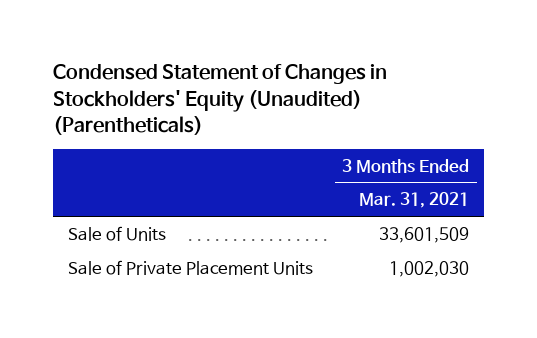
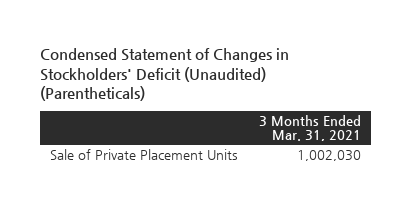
[53,64,388,135] Condensed Statement of Changes in Stockholders' Equity (Unaudited) (Parentheticals) -> [39,48,289,102] Condensed Statement of Changes in Stockholders' Deficit (Unaudited) (Parentheticals)
[67,225,166,241] Sale of Units -> none

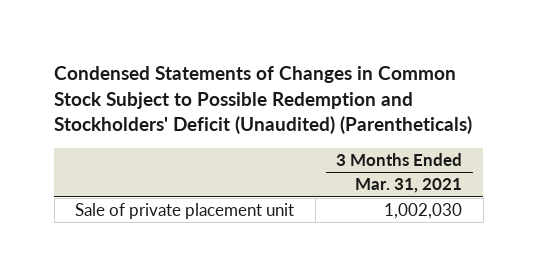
[39,48,289,102] Condensed Statement of Changes in Stockholders' Deficit (Unaudited) (Parentheticals) -> [54,66,473,135] Condensed Statements of Changes in Common Stock Subject to Possible Redemption and Stockholders' Deficit (Unaudited) (Parentheticals)
[50,148,239,160] Sale of Private Placement Units -> [75,203,295,220] Sale of private placement unit

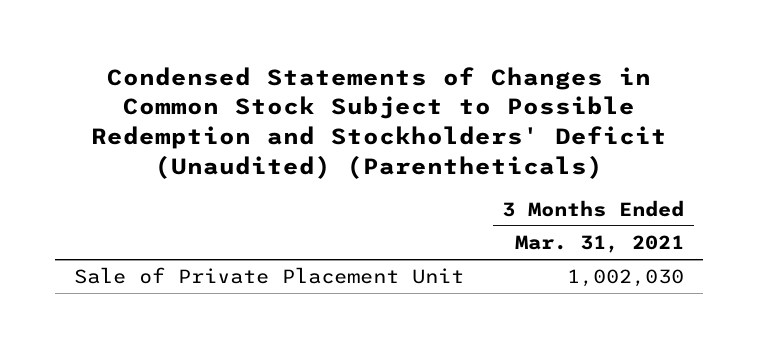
[75,203,295,220] Sale of private placement unit -> [74,267,465,285] Sale of Private Placement Unit

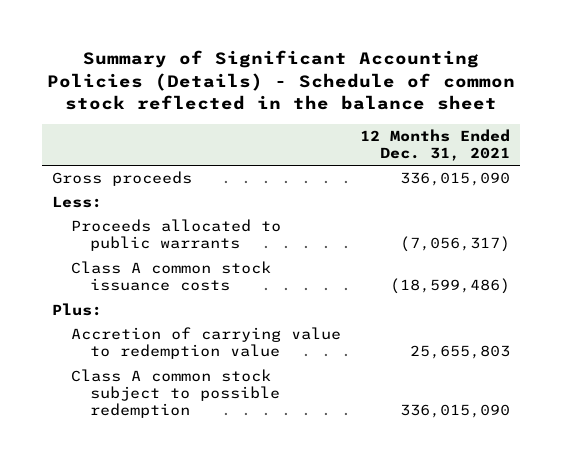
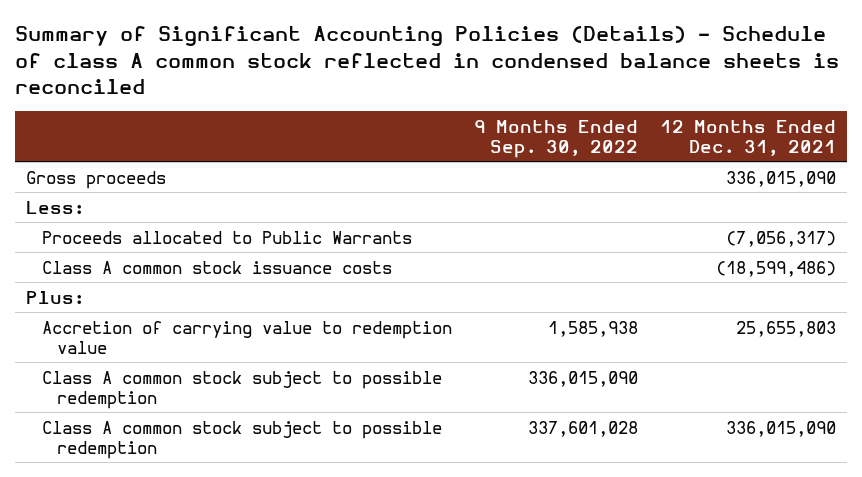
[46,50,515,111] Summary of Significant Accounting Policies (Details) - Schedule of common stock reflected in the balance sheet -> [14,26,839,95] Summary of Significant Accounting Policies (Details) - Schedule of class A common stock reflected in condensed balance sheets is reconciled
none -> [473,119,638,158] 9 Months Ended Sep. 30, 2022
[70,219,281,252] Proceeds allocated to public warrants -> [41,230,412,244] Proceeds allocated to Public Warrants
none -> [41,370,442,409] Class A common stock subject to possible redemption

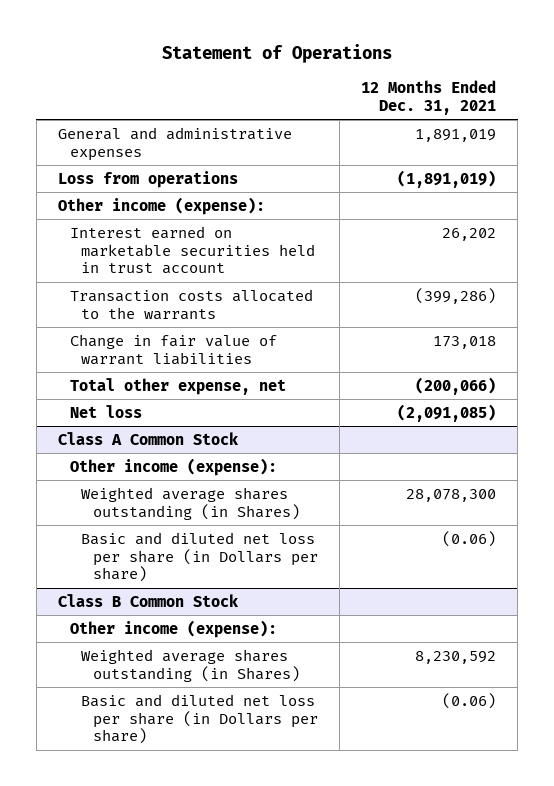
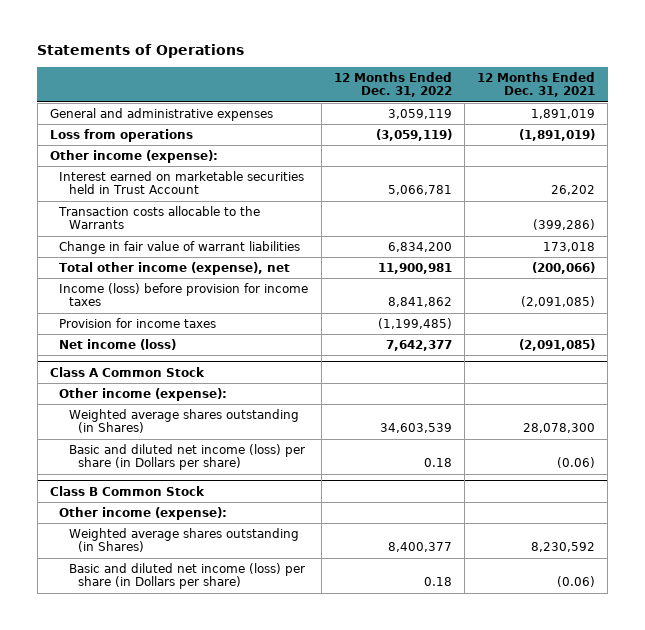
[161,44,392,64] Statement of Operations -> [37,44,245,59] Statements of Operations
none -> [333,71,452,98] 12 Months Ended Dec. 31, 2022
[69,225,316,275] Interest earned on marketable securities held in trust account -> [59,170,305,195] Interest earned on marketable securities held in Trust Account
[69,288,313,320] Transaction costs allocated to the warrants -> [58,205,261,230] Transaction costs allocable to the Warrants
[69,377,286,395] Total other expense, net -> [59,261,291,275] Total other income (expense), net
none -> [59,282,309,307] Income (loss) before provision for income taxes
none -> [59,317,217,328] Provision for income taxes
[69,404,142,418] Net loss -> [59,338,177,350] Net income (loss)
[81,531,318,583] Basic and diluted net loss per share (in Dollars per share) -> [68,443,305,471] Basic and diluted net income (loss) per share (in Dollars per share)
[81,693,318,745] Basic and diluted net loss per share (in Dollars per share) -> [68,562,305,590] Basic and diluted net income (loss) per share (in Dollars per share)

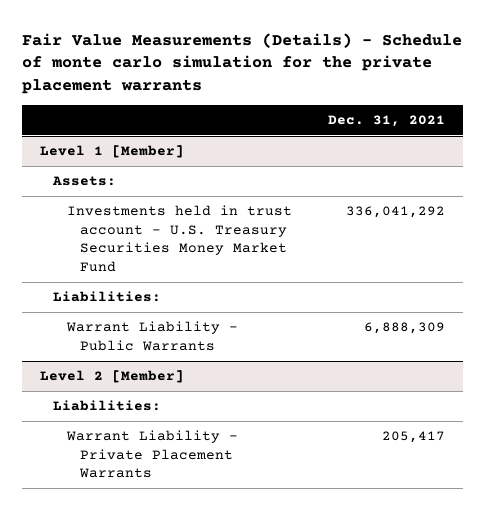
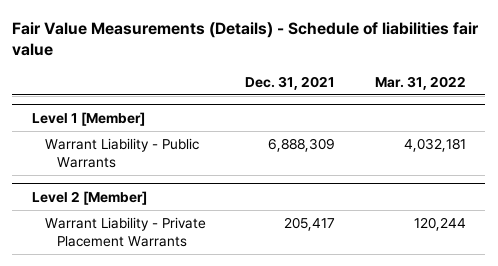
[22,32,463,95] Fair Value Measurements (Details) - Schedule of monte carlo simulation for the private placement warrants -> [12,21,480,57] Fair Value Measurements (Details) - Schedule of liabilities fair value
none -> [374,75,466,90] Mar. 31, 2022
[52,176,117,187] Assets: -> none
[66,205,292,273] Investments held in trust account - U.S. Treasury Securities Money Market Fund -> none
[53,291,162,303] Liabilities: -> none
[53,400,162,412] Liabilities: -> none

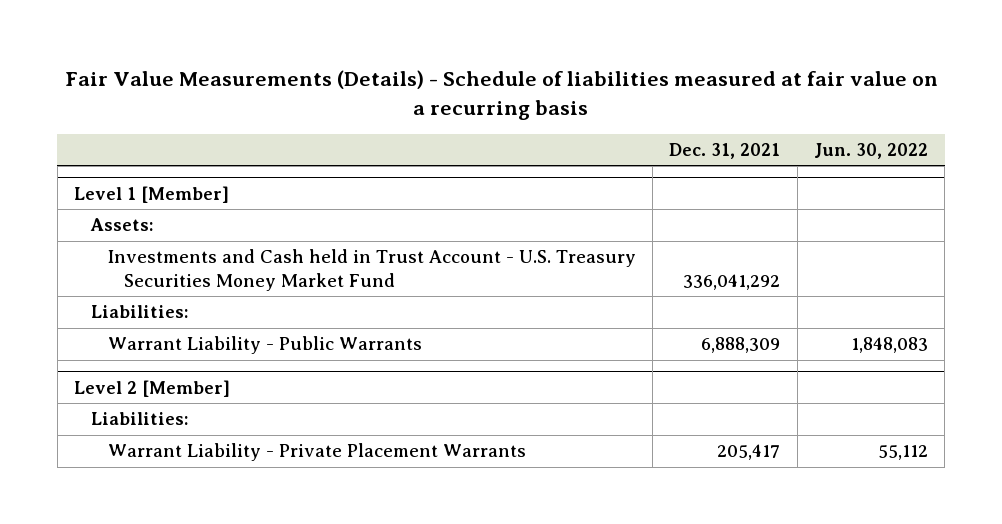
[12,21,480,57] Fair Value Measurements (Details) - Schedule of liabilities fair value -> [65,70,939,120] Fair Value Measurements (Details) - Schedule of liabilities measured at fair value on a recurring basis
[374,75,466,90] Mar. 31, 2022 -> none
none -> [813,142,928,159] Jun. 30, 2022
none -> [89,218,154,232] Assets:
none -> [107,249,636,291] Investments and Cash held in Trust Account - U.S. Treasury Securities Money Market Fund
none -> [90,305,189,319] Liabilities:
none -> [90,412,189,426] Liabilities:

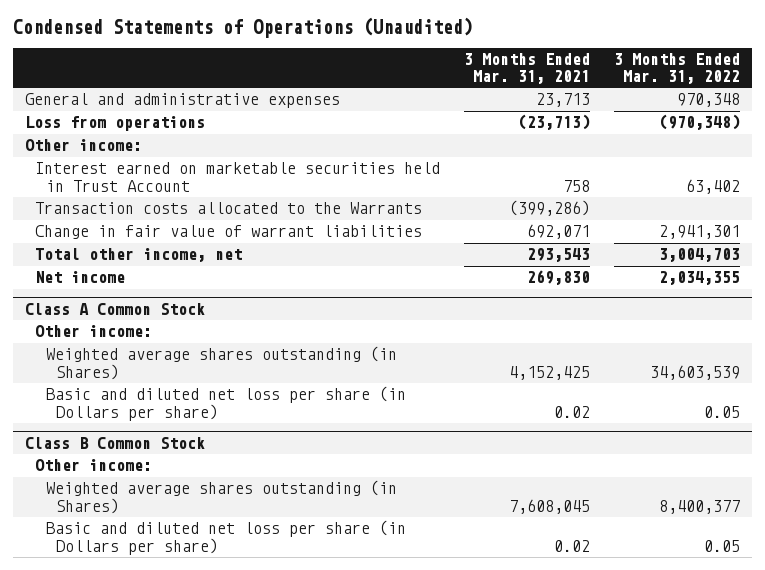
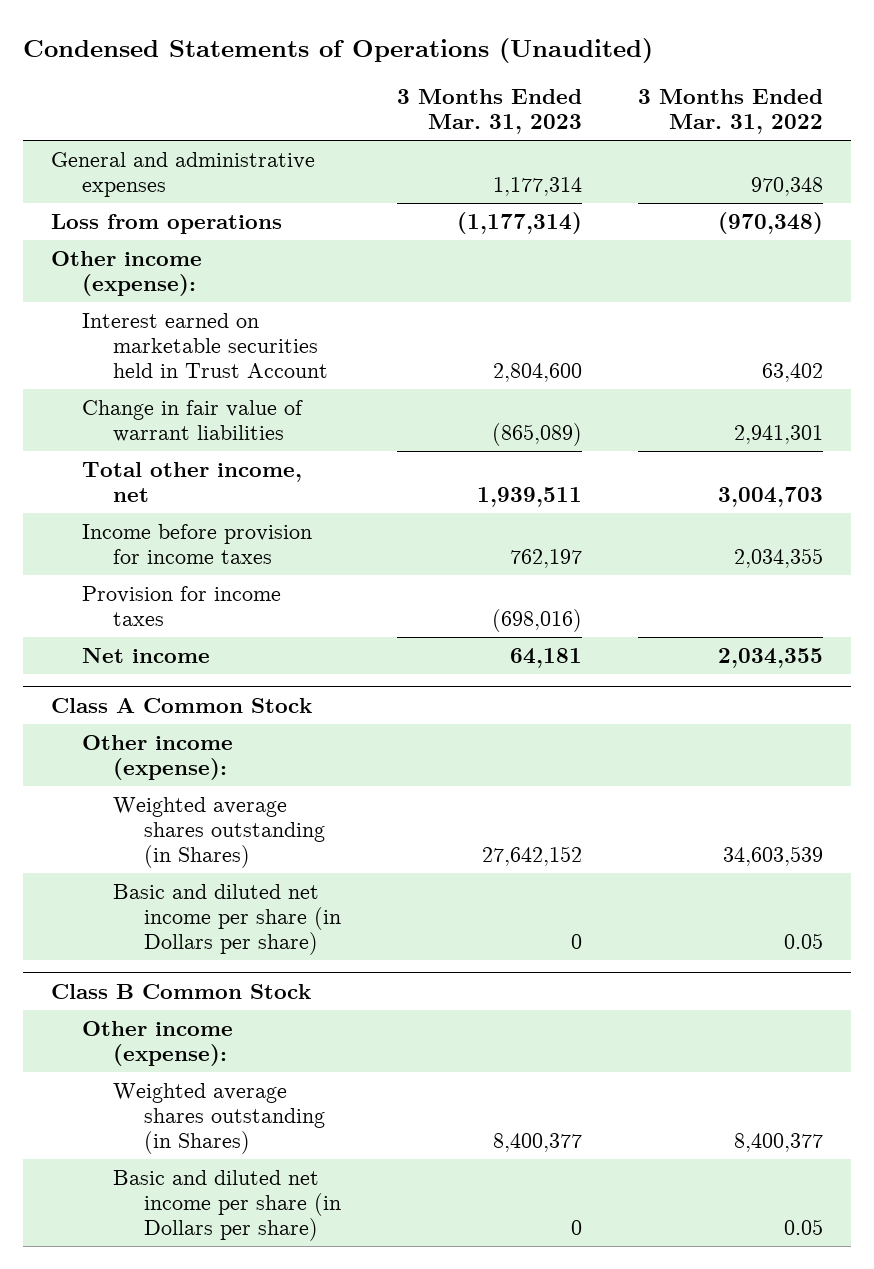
[464,53,591,85] 3 Months Ended Mar. 31, 2021 -> none
none -> [396,88,582,134] 3 Months Ended Mar. 31, 2023
[25,139,143,152] Other income: -> [51,251,203,297] Other income (expense):
[35,202,423,215] Transaction costs allocated to the Warrants -> none
none -> [82,524,313,565] Income before provision for income taxes
none -> [82,586,282,627] Provision for income taxes
[35,325,153,338] Other income: -> [82,735,234,781] Other income (expense):
[45,386,406,421] Basic and diluted net loss per share (in Dollars per share) -> [113,884,342,956] Basic and diluted net income per share (in Dollars per share)
[35,459,153,472] Other income: -> [82,1021,234,1067] Other income (expense):
[45,520,406,555] Basic and diluted net loss per share (in Dollars per share) -> [113,1170,342,1242] Basic and diluted net income per share (in Dollars per share)

